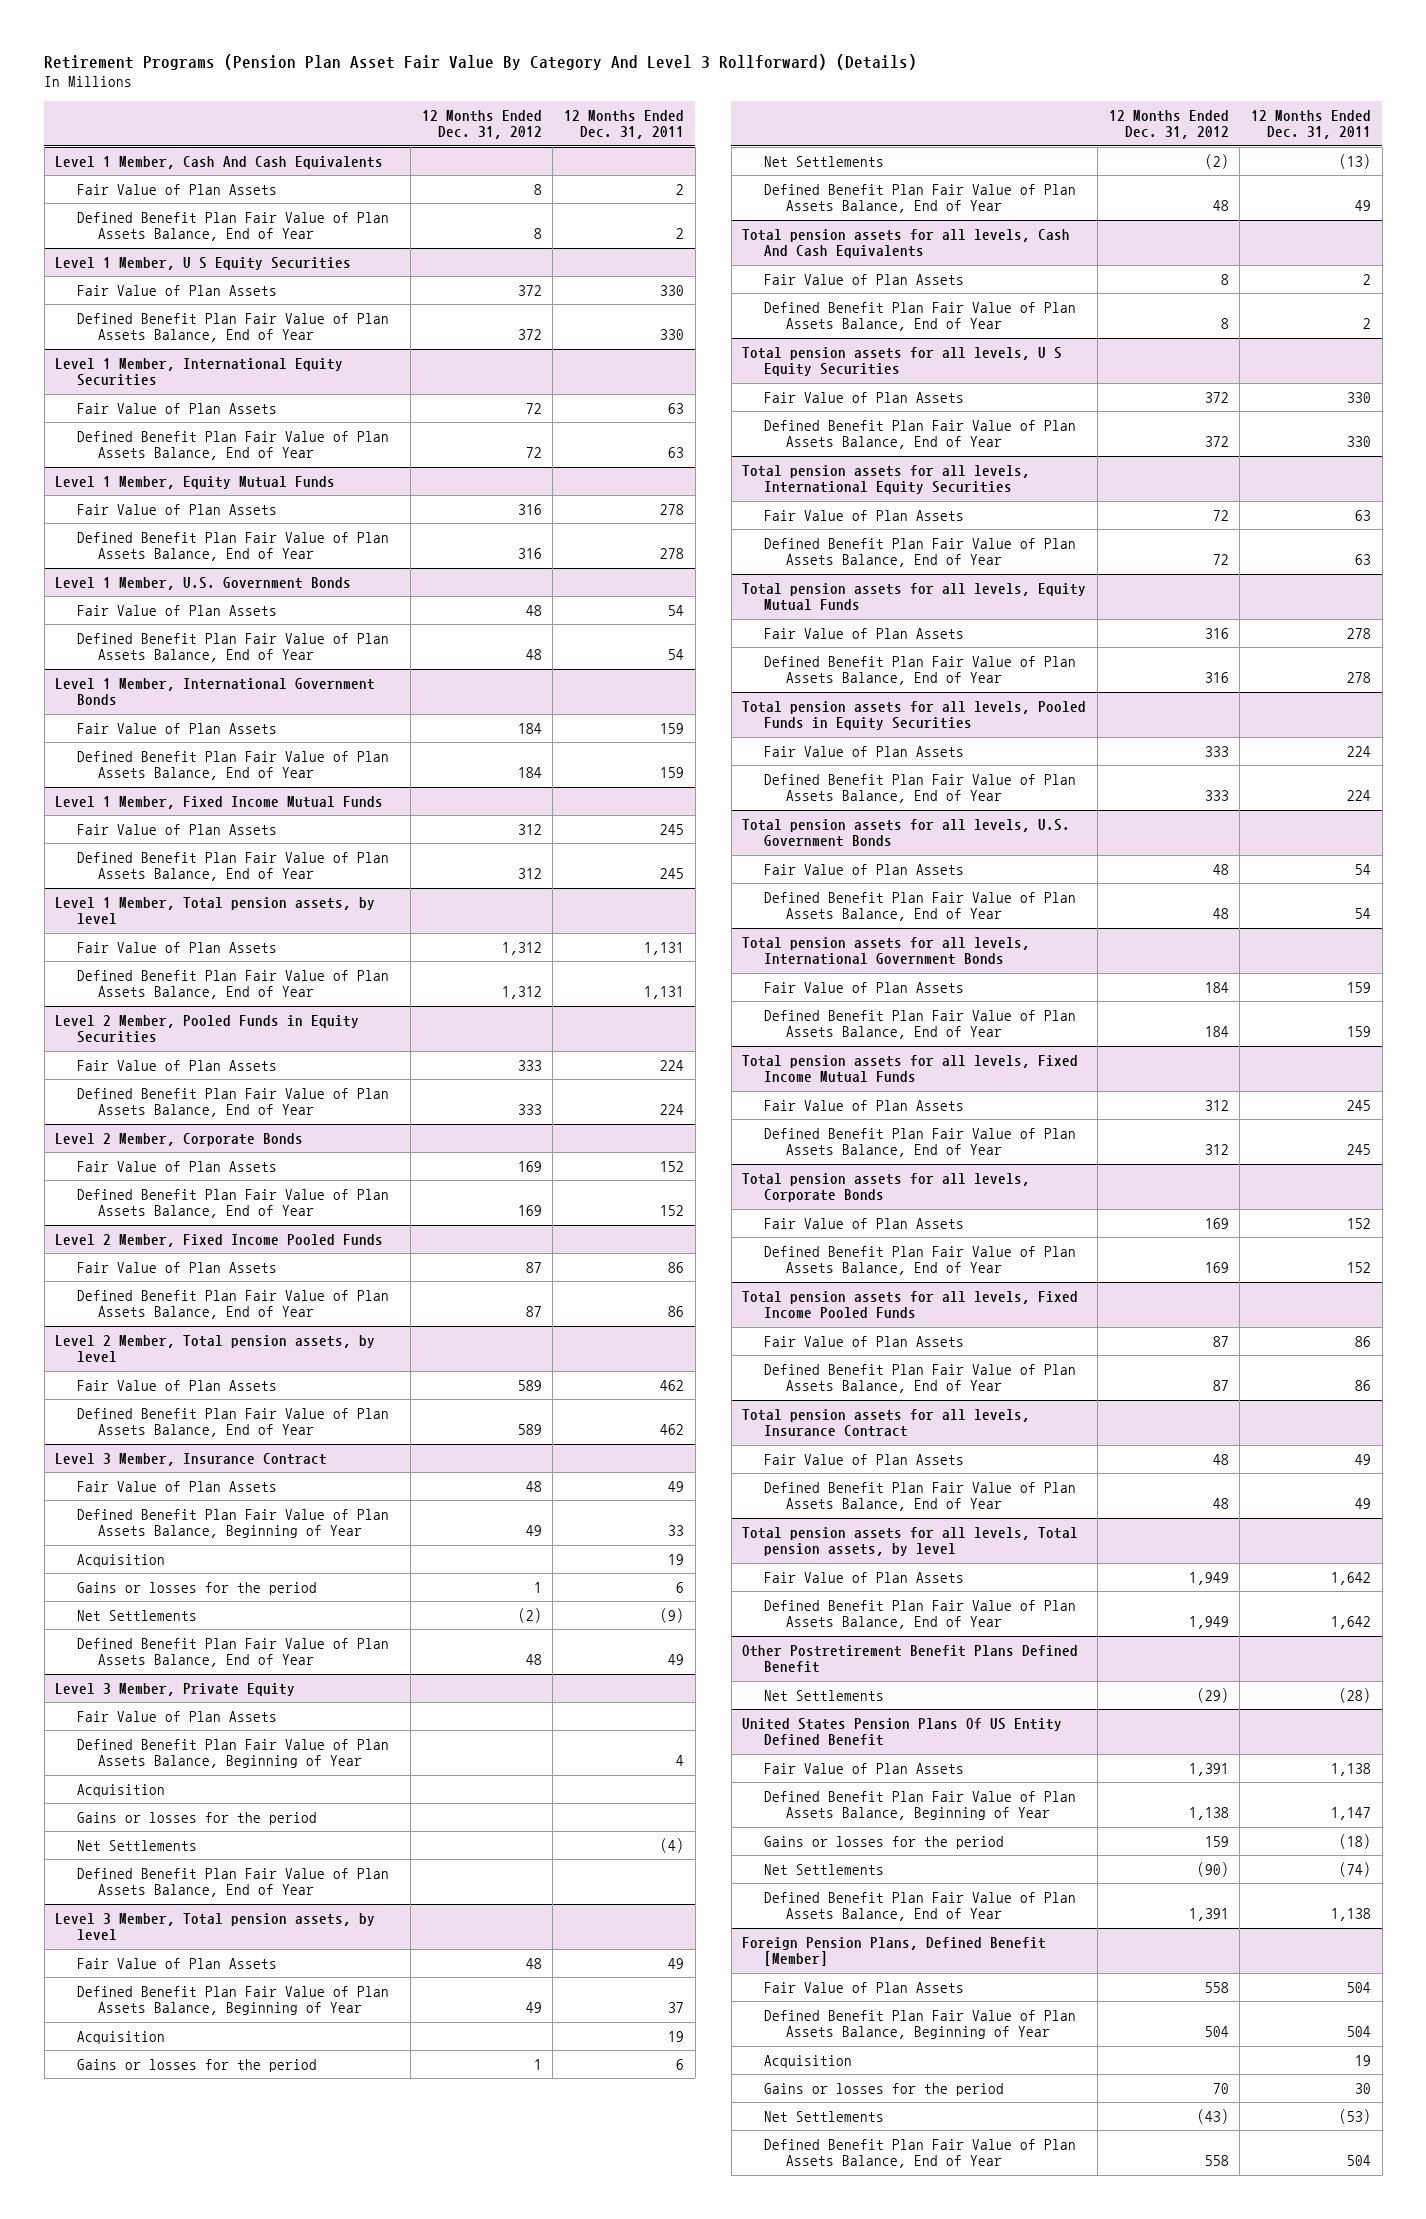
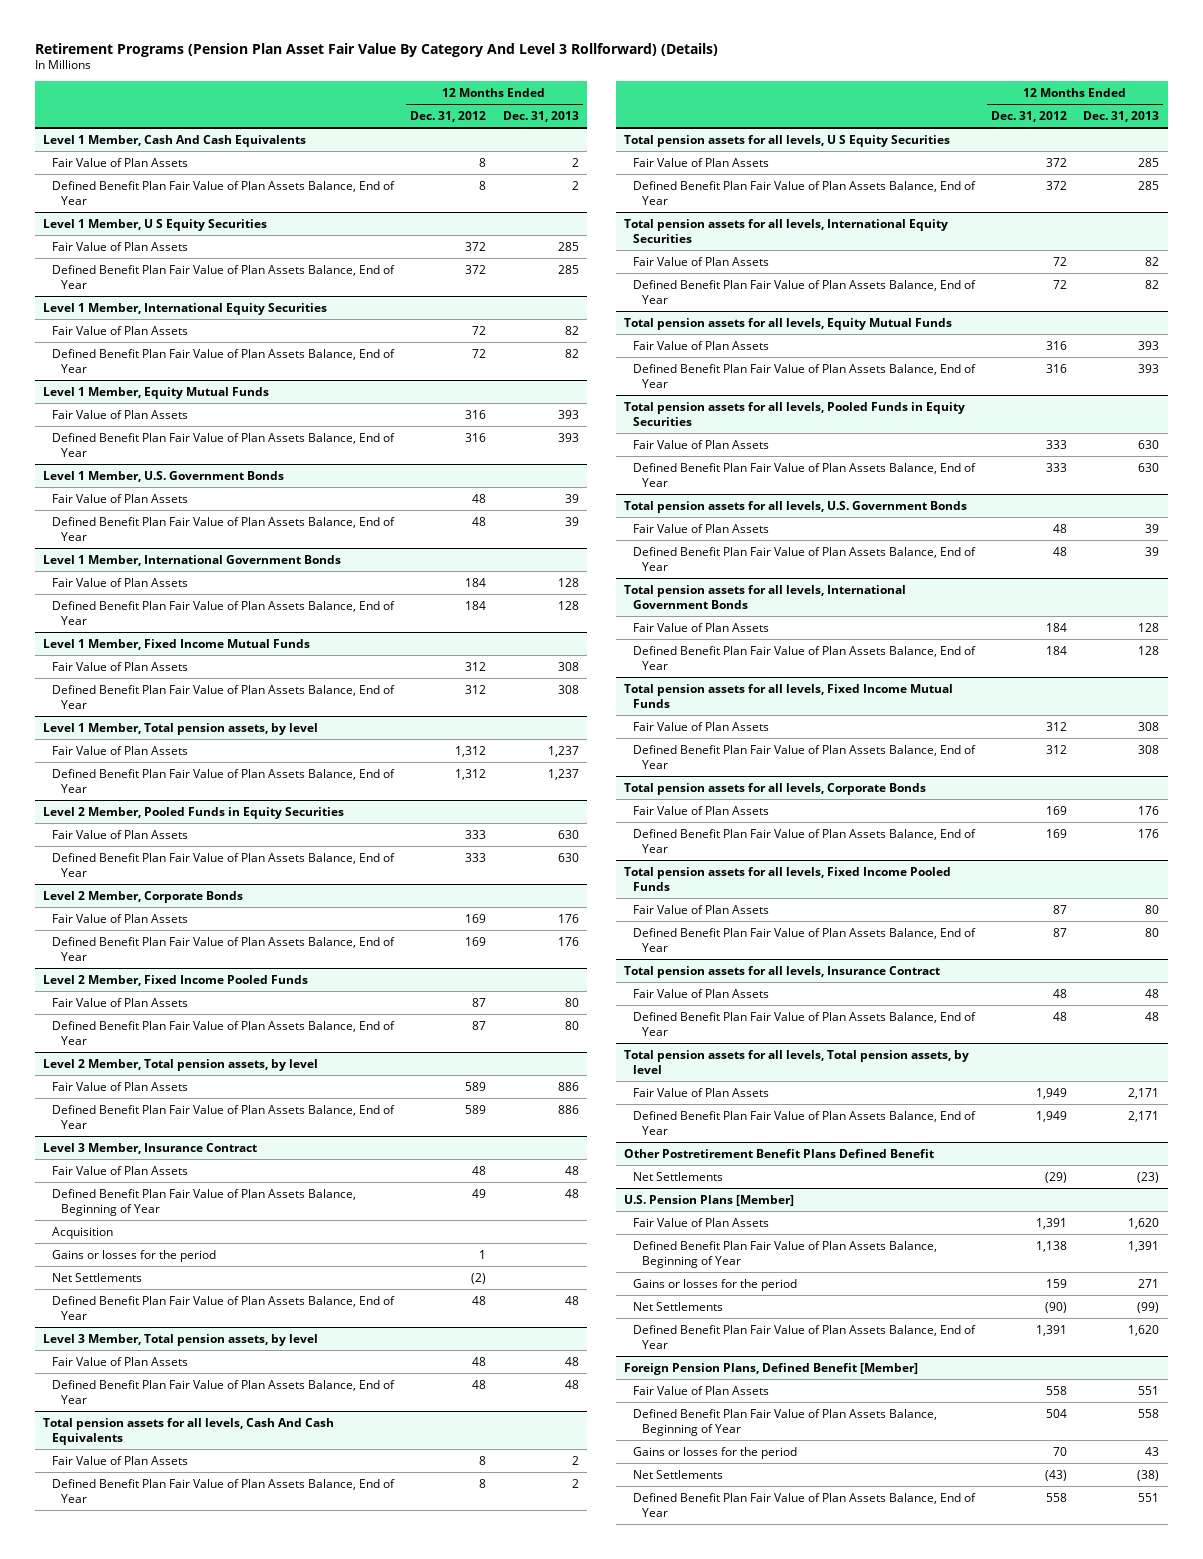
[563,109,684,140] 12 Months Ended Dec. 31, 2011 -> none
none -> [502,110,579,122] Dec. 31, 2013
[55,1682,296,1696] Level 3 Member, Private Equity -> none
[76,1710,277,1722] Fair Value of Plan Assets -> none
[76,1738,389,1769] Defined Benefit Plan Fair Value of Plan Assets Balance, Beginning of Year -> none
[76,1783,165,1797] Acquisition -> none
[76,1811,317,1825] Gains or losses for the period -> none
[76,1839,197,1851] Net Settlements -> none
[76,1867,389,1898] Defined Benefit Plan Fair Value of Plan Assets Balance, End of Year -> none
[76,1985,389,2016] Defined Benefit Plan Fair Value of Plan Assets Balance, Beginning of Year -> none
[76,2030,165,2044] Acquisition -> none
[76,2058,317,2072] Gains or losses for the period -> none
[764,155,885,167] Net Settlements -> none
[742,1717,1063,1747] United States Pension Plans Of US Entity Defined Benefit -> none
none -> [624,1194,795,1206] U.S. Pension Plans [Member]
[764,2054,853,2068] Acquisition -> none

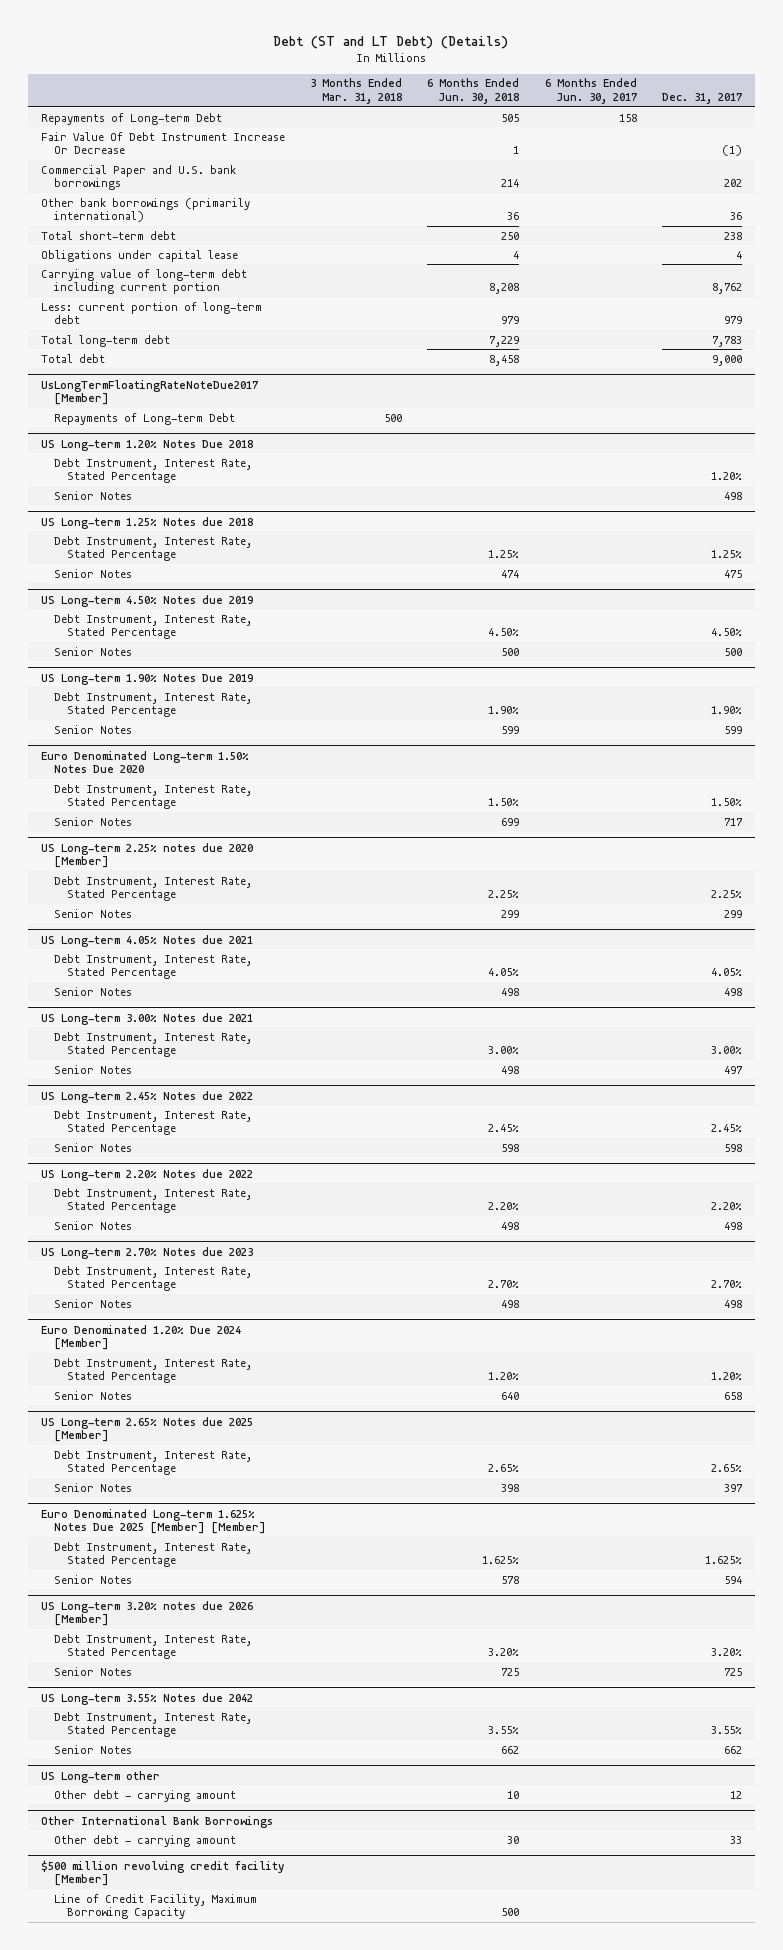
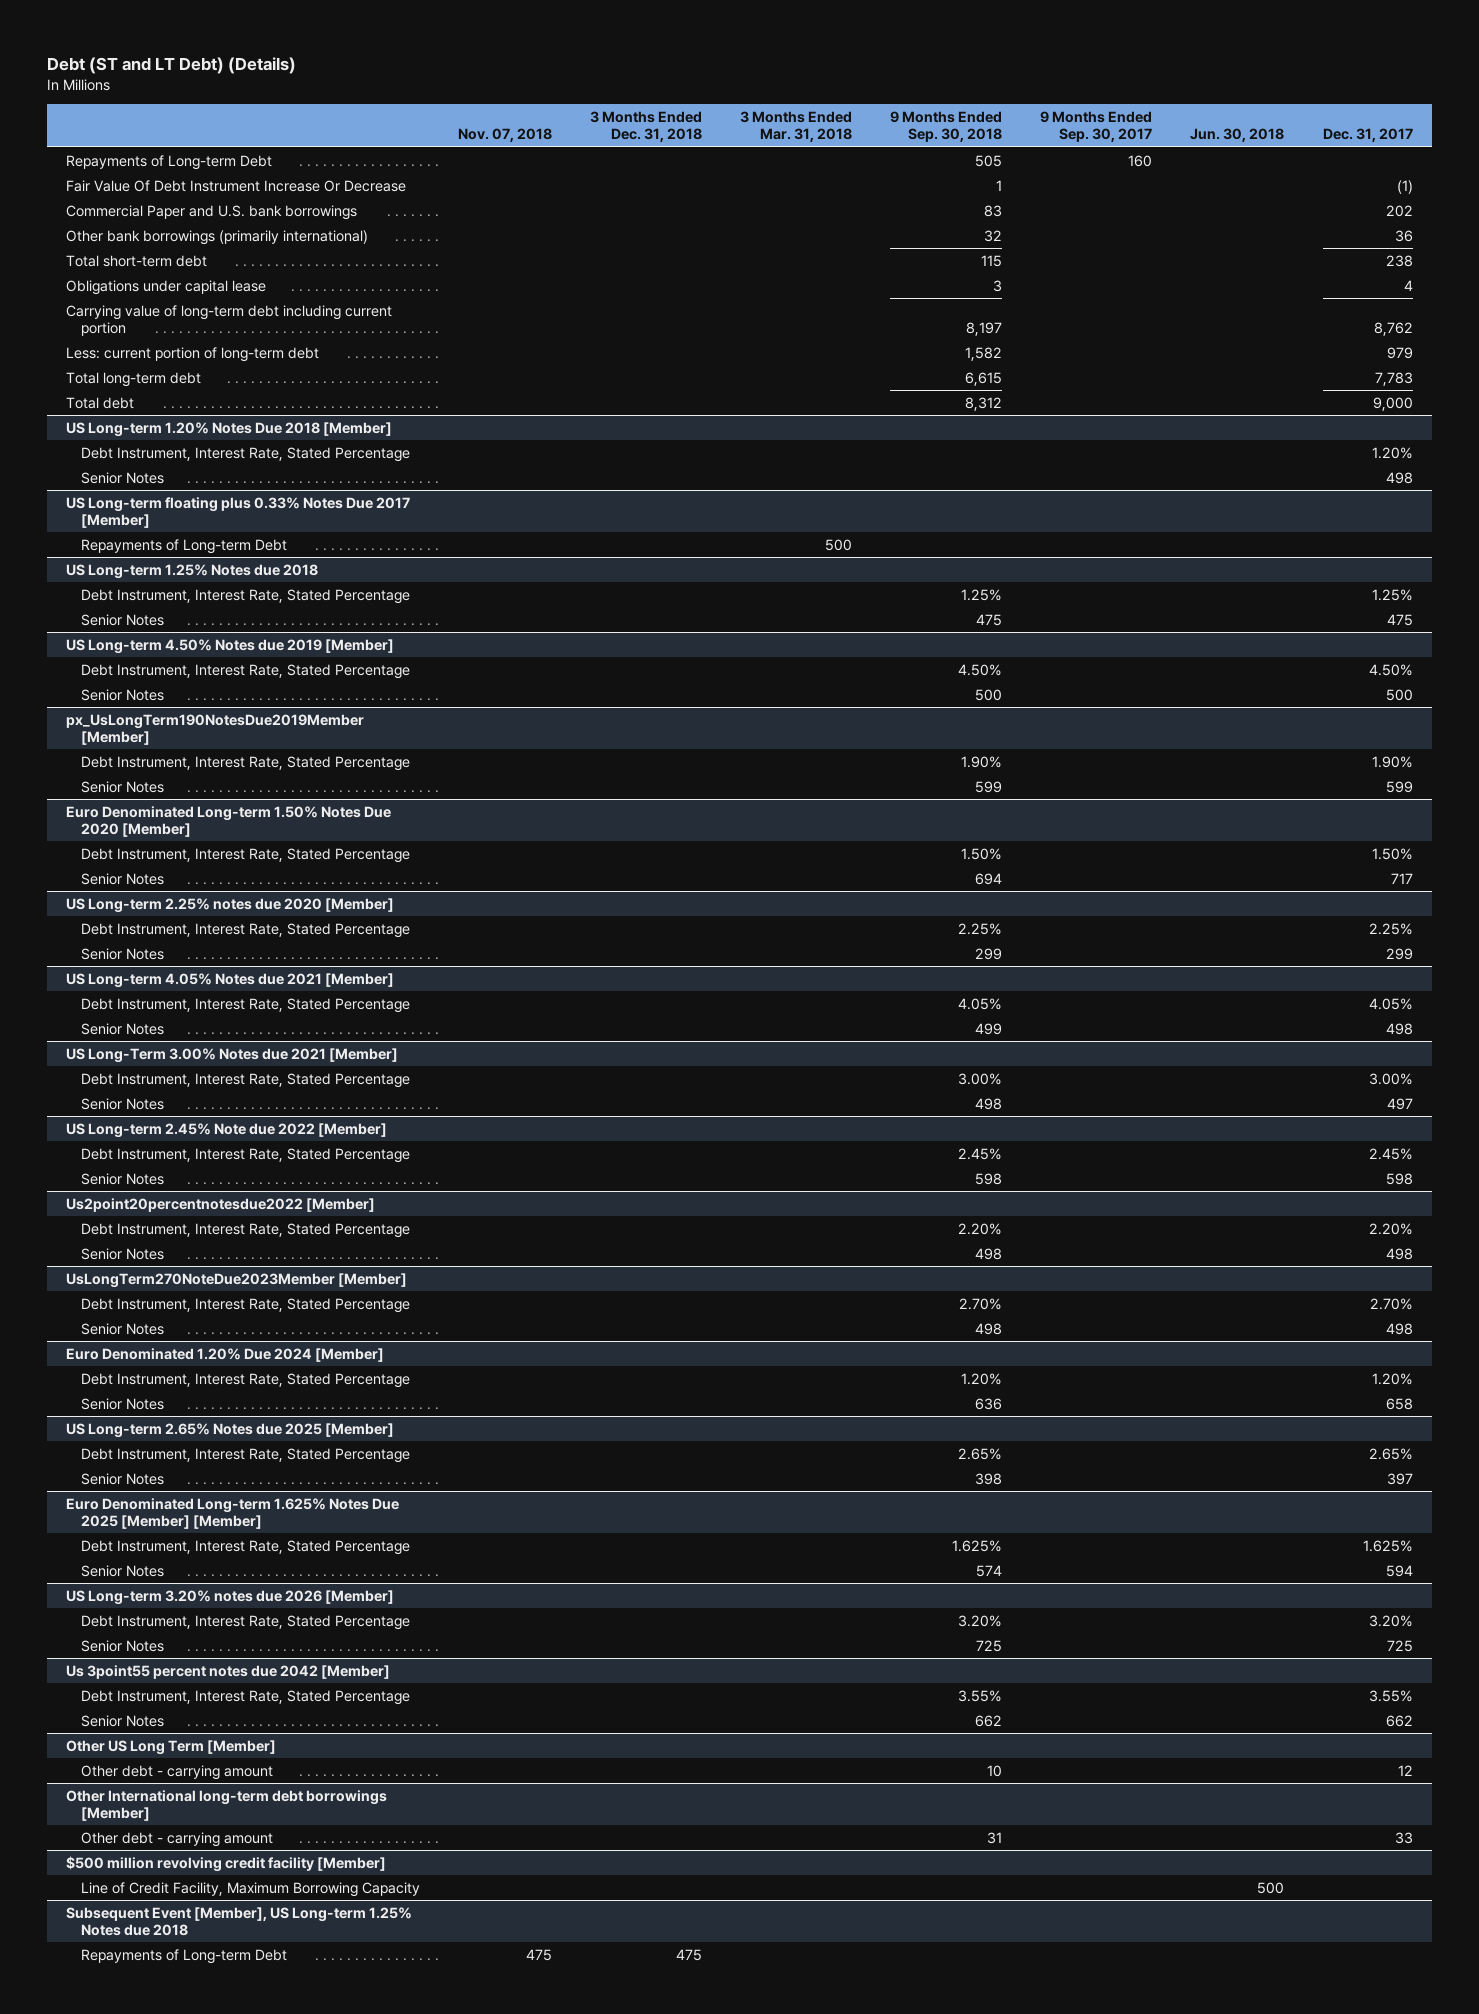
[427,78,520,104] 6 Months Ended Jun. 30, 2018 -> none
[544,78,637,104] 6 Months Ended Jun. 30, 2017 -> none
none -> [457,128,552,143] Nov. 07, 2018
none -> [589,110,702,143] 3 Months Ended Dec. 31, 2018
none -> [890,110,1003,143] 9 Months Ended Sep. 30, 2018
none -> [1040,110,1153,143] 9 Months Ended Sep. 30, 2017
none -> [1190,128,1285,143] Jun. 30, 2018
[40,379,258,406] UsLongTermFloatingRateNoteDue2017 [Member] -> none
[53,412,235,425] Repayments of Long-term Debt -> none
[40,439,253,451] US Long-term 1.20% Notes Due 2018 -> [66,421,393,437] US Long-term 1.20% Notes Due 2018 [Member]
none -> [66,496,411,529] US Long-term floating plus 0.33% Notes Due 2017 [Member]
none -> [80,538,287,554] Repayments of Long-term Debt
[40,594,253,607] US Long-term 4.50% Notes due 2019 -> [66,638,395,654] US Long-term 4.50% Notes due 2019 [Member]
[40,673,253,685] US Long-term 1.90% Notes Due 2019 -> [66,713,365,746] px_UsLongTerm190NotesDue2019Member [Member]
[40,750,249,774] Euro Denominated Long-term 1.50% Notes Due 2020 -> [66,805,392,838] Euro Denominated Long-term 1.50% Notes Due 2020 [Member]
[40,934,253,947] US Long-term 4.05% Notes due 2021 -> [66,972,395,988] US Long-term 4.05% Notes due 2021 [Member]
[40,1012,253,1025] US Long-term 3.00% Notes due 2021 -> [66,1047,399,1063] US Long-Term 3.00% Notes due 2021 [Member]
[40,1090,253,1103] US Long-term 2.45% Notes due 2022 -> [66,1122,388,1138] US Long-term 2.45% Note due 2022 [Member]
[40,1168,253,1181] US Long-term 2.20% Notes due 2022 -> [66,1197,376,1212] Us2point20percentnotesdue2022 [Member]
[40,1246,253,1259] US Long-term 2.70% Notes due 2023 -> [66,1272,408,1288] UsLongTerm270NoteDue2023Member [Member]
[40,1692,253,1705] US Long-term 3.55% Notes due 2042 -> [66,1664,391,1679] Us 3point55 percent notes due 2042 [Member]
[40,1770,160,1783] US Long-term other -> [66,1739,277,1755] Other US Long Term [Member]
[40,1815,273,1828] Other International Bank Borrowings -> [66,1789,388,1822] Other International long-term debt borrowings [Member]
none -> [66,1906,413,1937] Subsequent Event [Member], US Long-term 1.25% Notes due 2018
none -> [80,1948,287,1964] Repayments of Long-term Debt

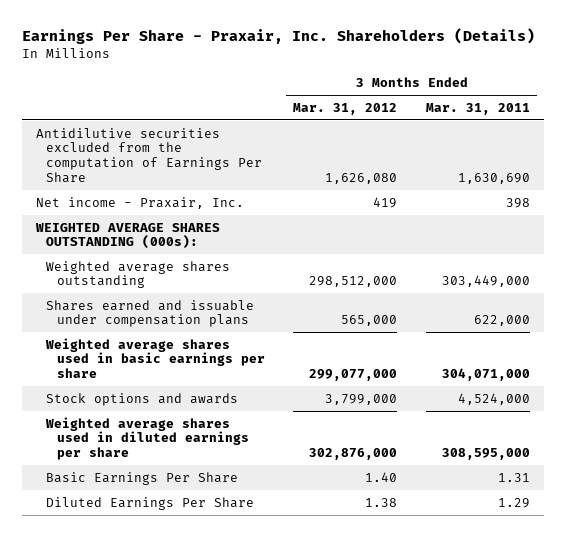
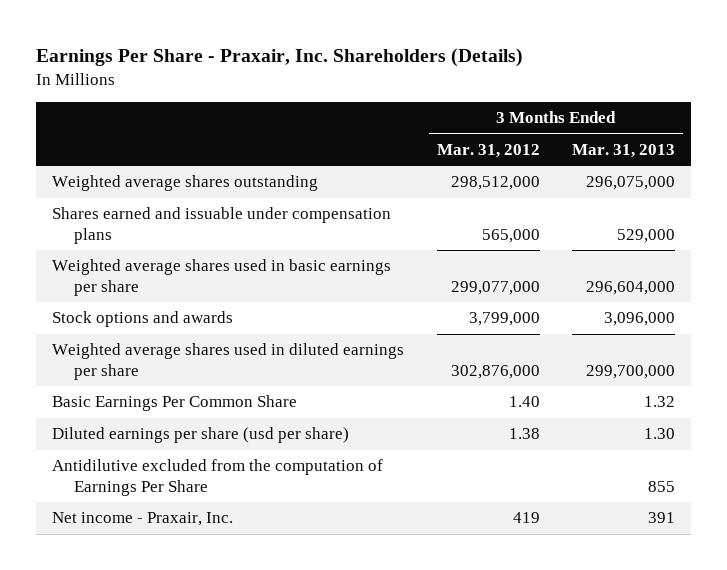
[426,102,531,115] Mar. 31, 2011 -> none
none -> [571,143,675,158] Mar. 31, 2013
[35,127,263,184] Antidilutive securities excluded from the computation of Earnings Per Share -> none
[34,222,220,250] WEIGHTED AVERAGE SHARES OUTSTANDING (000s): -> none
[46,471,239,485] Basic Earnings Per Share -> [52,395,298,412] Basic Earnings Per Common Share
[46,496,255,510] Diluted Earnings Per Share -> [52,427,350,444] Diluted earnings per share (usd per share)
none -> [52,459,384,496] Antidilutive excluded from the computation of Earnings Per Share
[35,196,244,209] Net income - Praxair, Inc. -> [52,512,234,527] Net income - Praxair, Inc.

